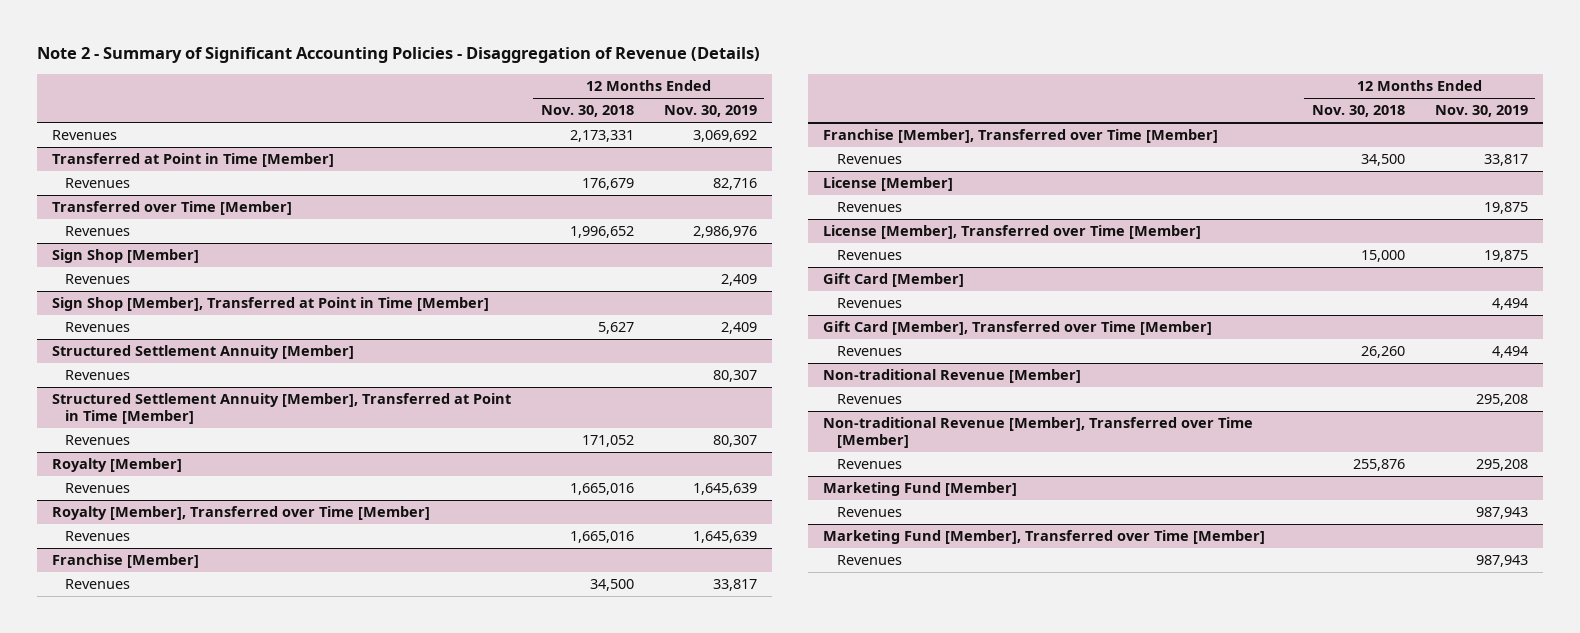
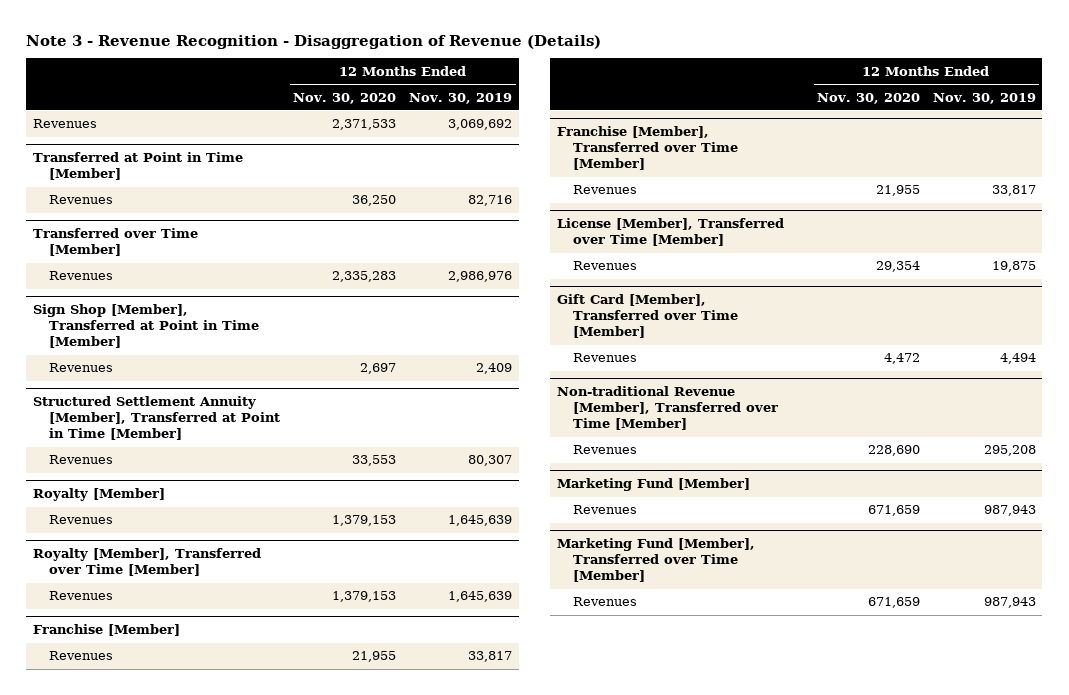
[36,47,760,64] Note 2 - Summary of Significant Accounting Policies - Disaggregation of Revenue (Details) -> [26,34,602,49] Note 3 - Revenue Recognition - Disaggregation of Revenue (Details)
[540,105,634,118] Nov. 30, 2018 -> none
none -> [293,92,397,104] Nov. 30, 2020
[51,249,199,264] Sign Shop [Member] -> none
[65,274,131,285] Revenues -> none
[51,345,354,360] Structured Settlement Annuity [Member] -> none
[65,370,131,381] Revenues -> none
[822,177,953,192] License [Member] -> none
[836,202,902,213] Revenues -> none
[822,273,964,288] Gift Card [Member] -> none
[836,298,902,309] Revenues -> none
[822,369,1081,384] Non-traditional Revenue [Member] -> none
[836,394,902,405] Revenues -> none

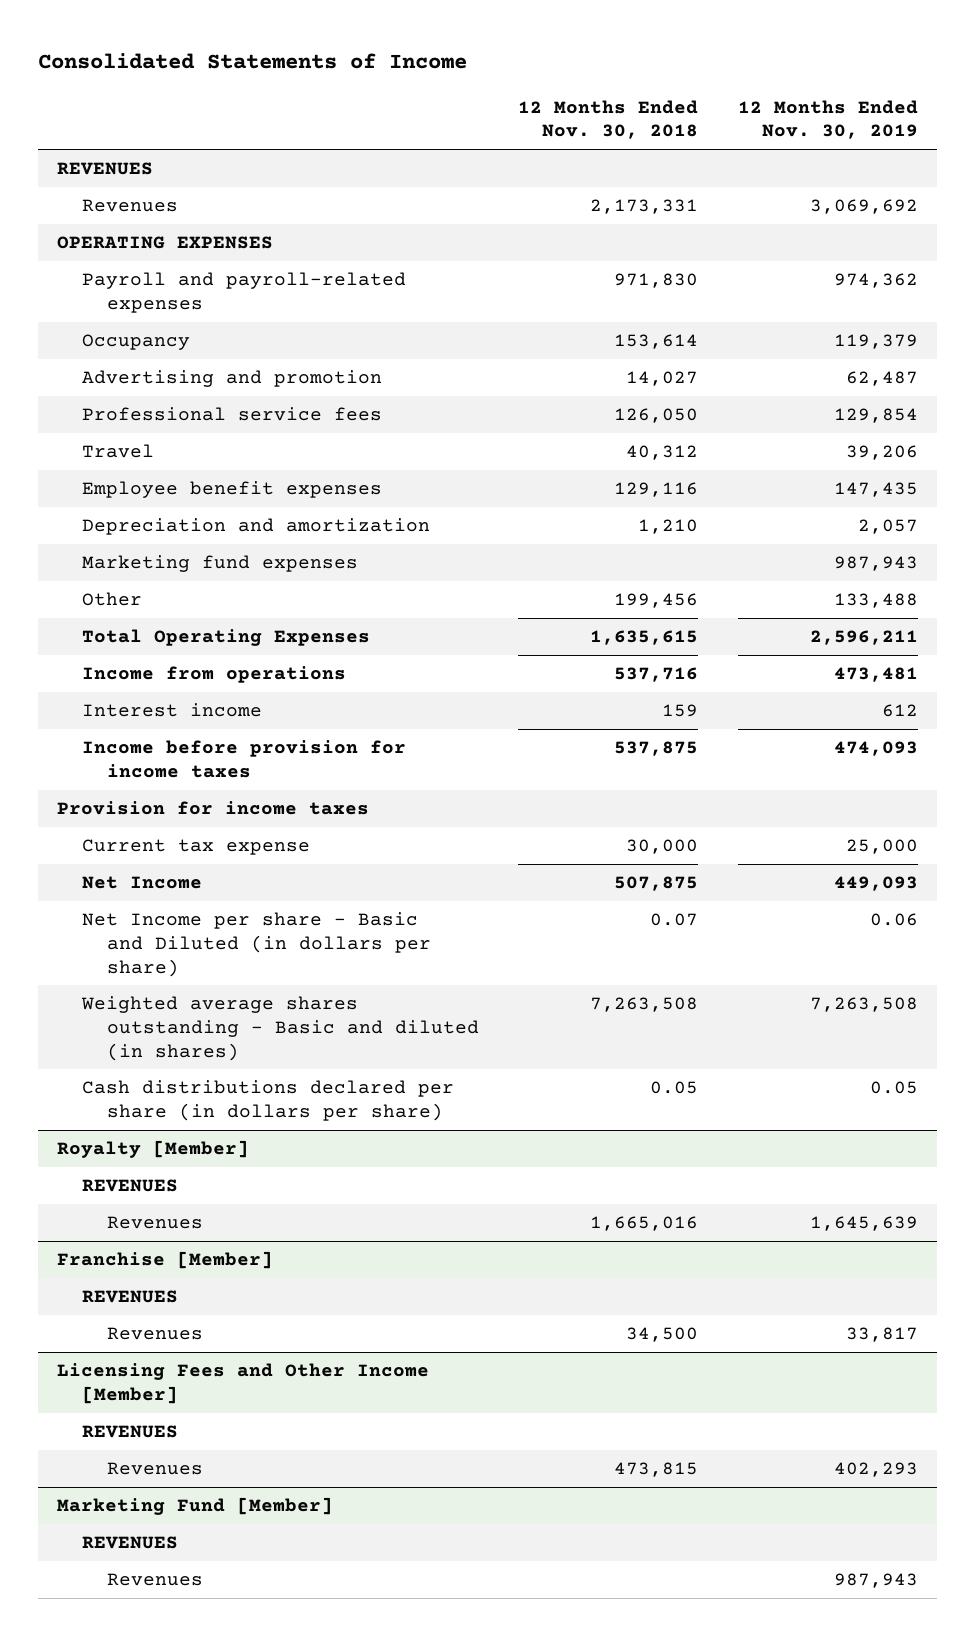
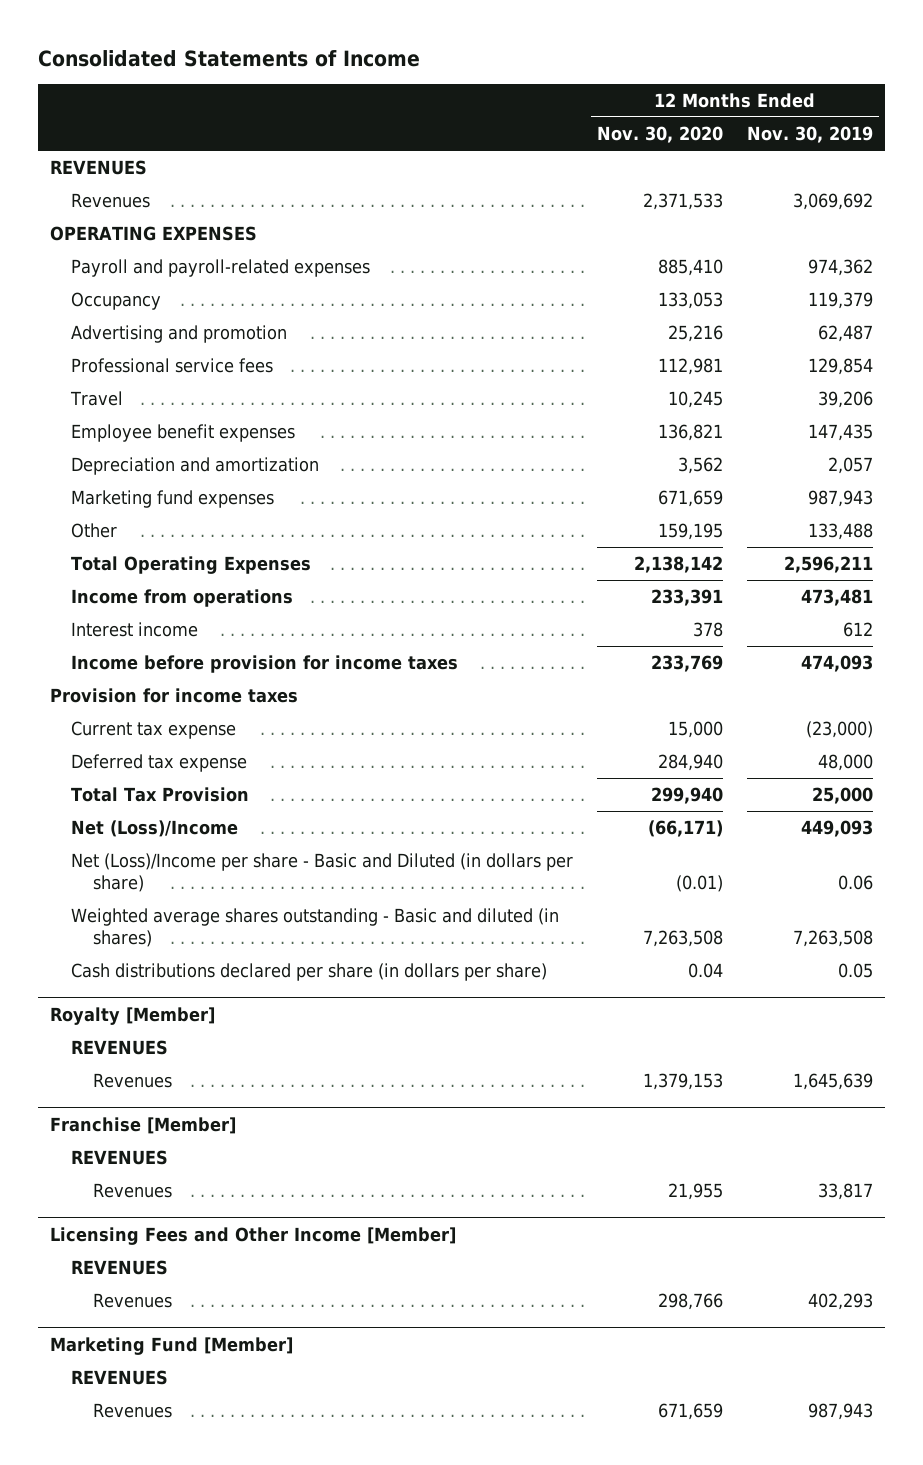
[518,99,699,140] 12 Months Ended Nov. 30, 2018 -> none
none -> [597,126,724,144] Nov. 30, 2020
[845,839,918,855] 25,000 -> [806,721,874,739] (23,000)
none -> [71,754,248,773] Deferred tax expense
none -> [71,787,250,803] Total Tax Provision
[82,876,203,890] Net Income -> [71,820,239,838] Net (Loss)/Income
[82,912,432,977] Net Income per share - Basic and Diluted (in dollars per share) -> [71,853,574,892] Net (Loss)/Income per share - Basic and Diluted (in dollars per share)

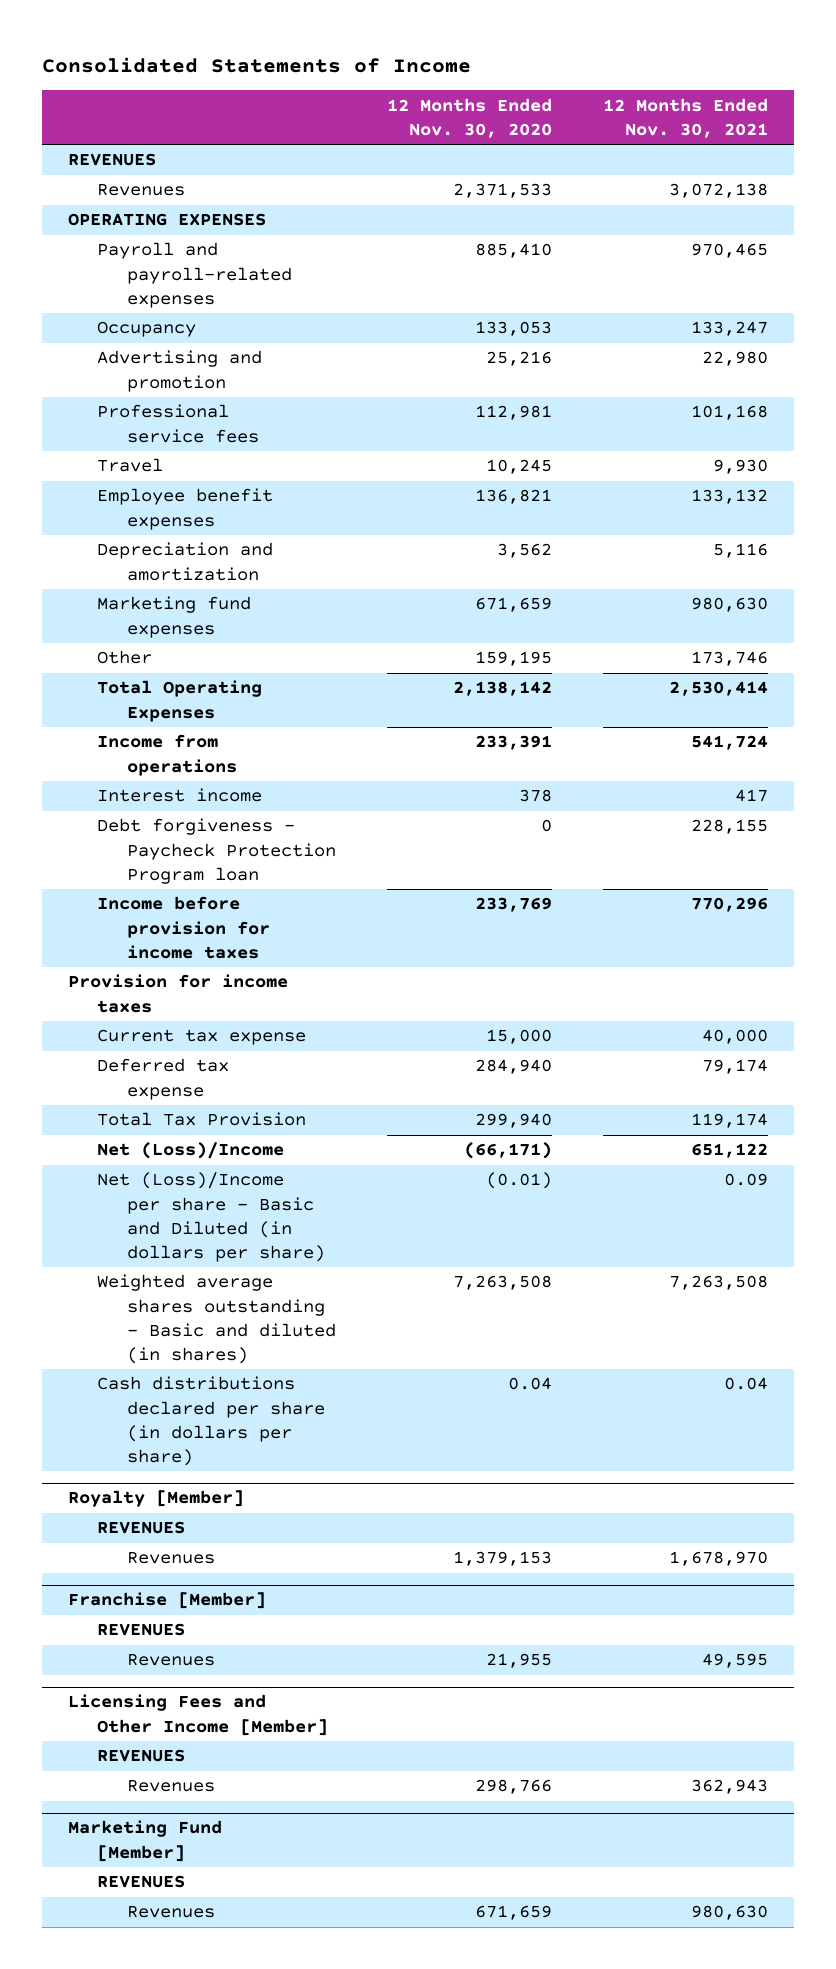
[747,126,874,144] Nov. 30, 2019 -> none
none -> [603,97,769,139] 12 Months Ended Nov. 30, 2021
none -> [97,818,336,884] Debt forgiveness - Paycheck Protection Program loan

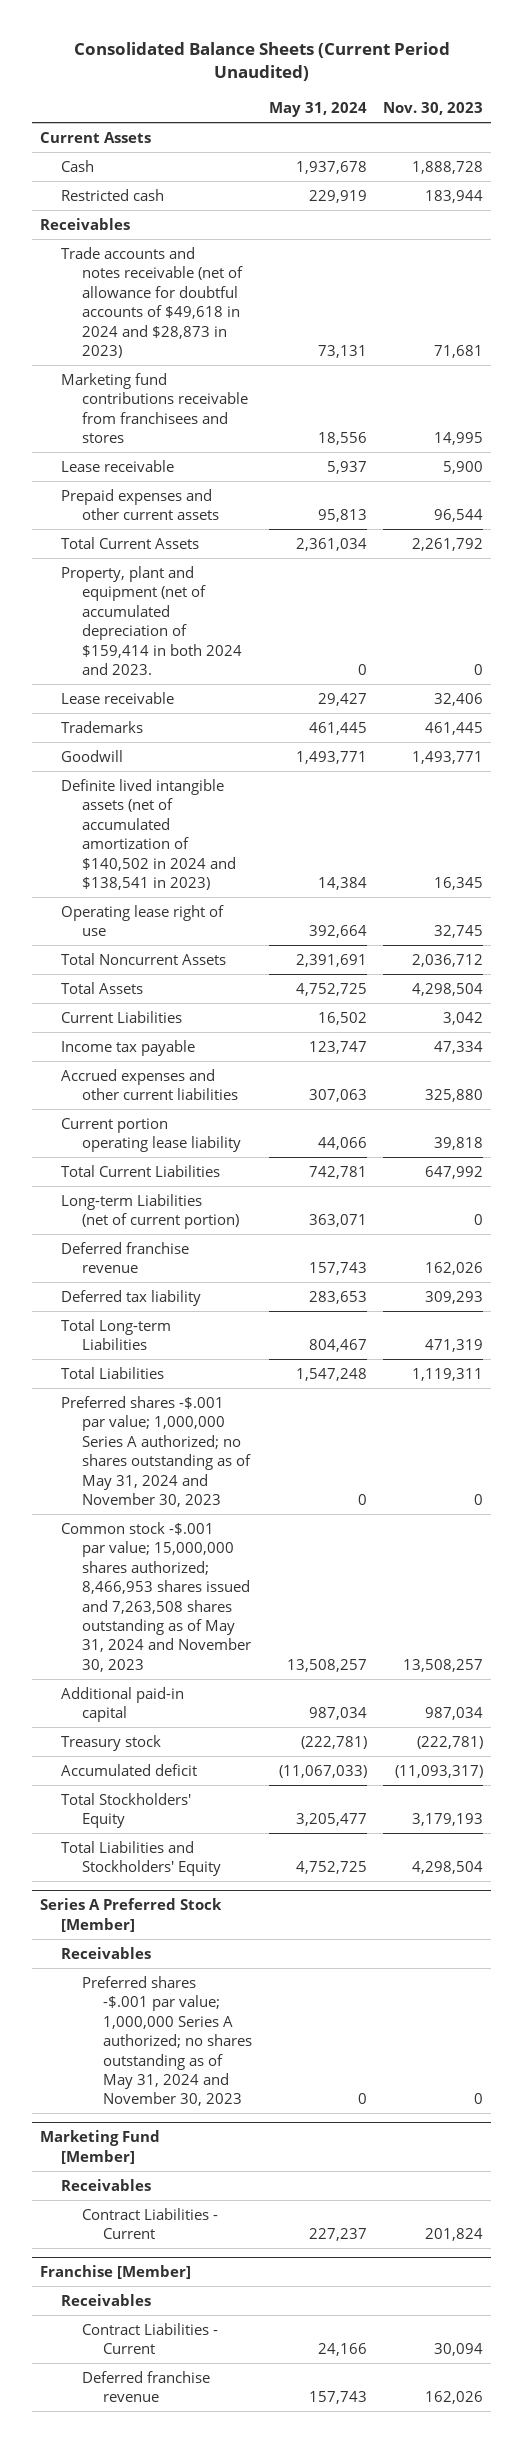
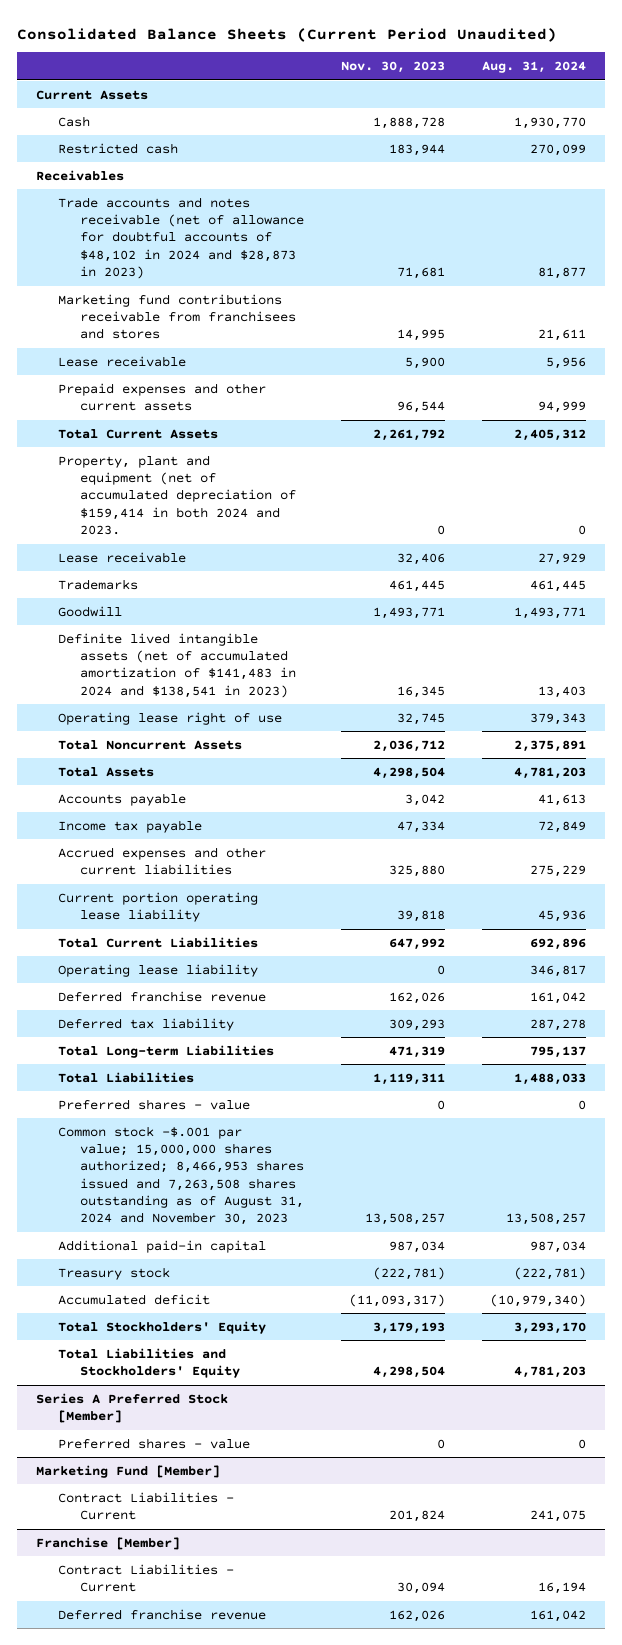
[268,101,367,117] May 31, 2024 -> none
none -> [482,61,587,74] Aug. 31, 2024
[61,246,244,358] Trade accounts and notes receivable (net of allowance for doubtful accounts of $49,618 in 2024 and $28,873 in 2023) -> [57,196,304,280] Trade accounts and notes receivable (net of allowance for doubtful accounts of $48,102 in 2024 and $28,873 in 2023)
[61,778,237,890] Definite lived intangible assets (net of accumulated amortization of $140,502 in 2024 and $138,541 in 2023) -> [57,632,296,698] Definite lived intangible assets (net of accumulated amortization of $141,483 in 2024 and $138,541 in 2023)
[61,1010,183,1023] Current Liabilities -> [57,792,186,806] Accounts payable
[61,1193,240,1230] Long-term Liabilities (net of current portion) -> [57,963,258,977] Operating lease liability
[61,1395,252,1507] Preferred shares -$.001 par value; 1,000,000 Series A authorized; no shares outstanding as of May 31, 2024 and November 30, 2023 -> [57,1098,250,1110] Preferred shares - value
[61,1521,252,1672] Common stock -$.001 par value; 15,000,000 shares authorized; 8,466,953 shares issued and 7,263,508 shares outstanding as of May 31, 2024 and November 30, 2023 -> [57,1125,304,1226] Common stock -$.001 par value; 15,000,000 shares authorized; 8,466,953 shares issued and 7,263,508 shares outstanding as of August 31, 2024 and November 30, 2023
[61,1946,152,1959] Receivables -> none
[82,1975,253,2107] Preferred shares -$.001 par value; 1,000,000 Series A authorized; no shares outstanding as of May 31, 2024 and November 30, 2023 -> [57,1437,250,1449] Preferred shares - value
[61,2178,152,2191] Receivables -> none
[61,2293,152,2306] Receivables -> none

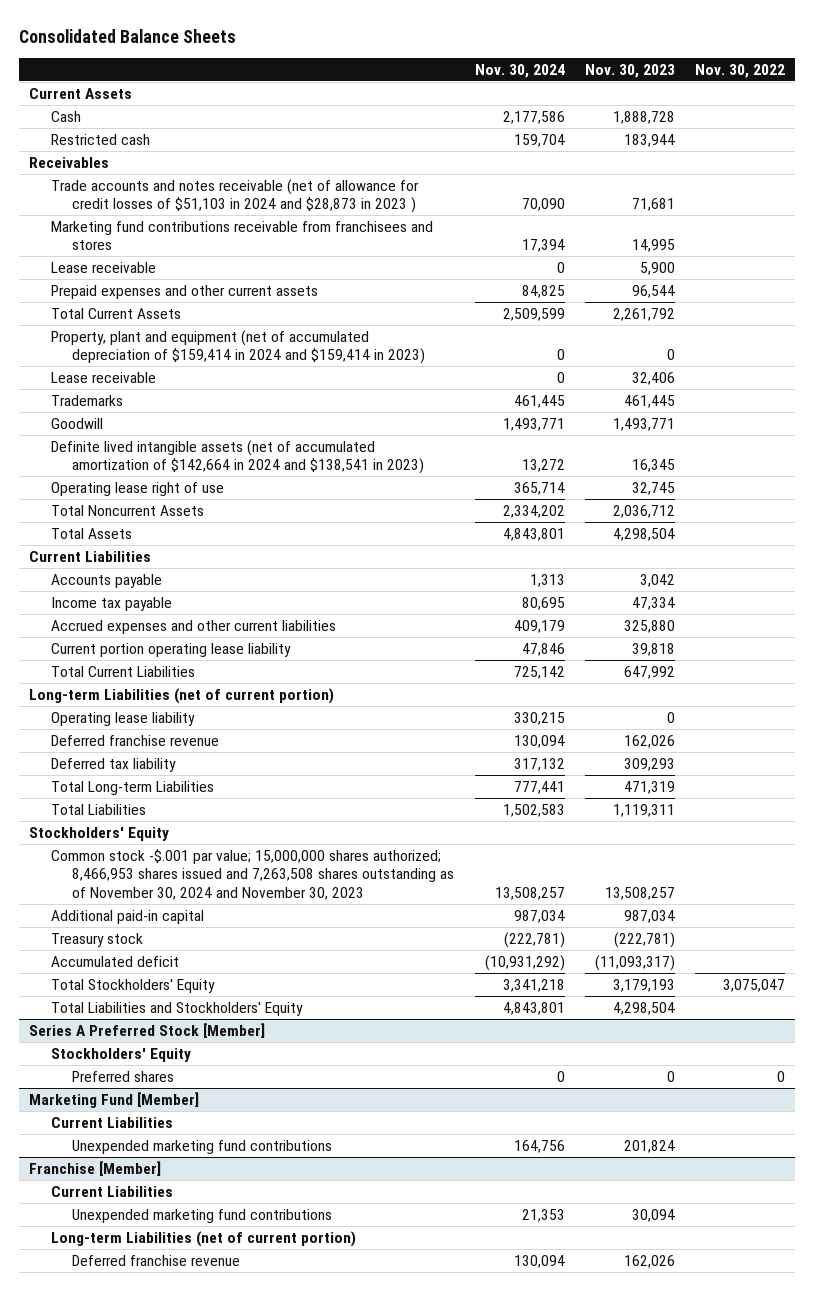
[17,27,558,42] Consolidated Balance Sheets (Current Period Unaudited) -> [19,28,237,43] Consolidated Balance Sheets
[482,61,587,74] Aug. 31, 2024 -> none
none -> [474,64,565,79] Nov. 30, 2024
none -> [695,64,786,79] Nov. 30, 2022
[57,196,304,280] Trade accounts and notes receivable (net of allowance for doubtful accounts of $48,102 in 2024 and $28,873 in 2023) -> [50,178,419,214] Trade accounts and notes receivable (net of allowance for credit losses of $51,103 in 2024 and $28,873 in 2023 )
[57,454,296,536] Property, plant and equipment (net of accumulated depreciation of $159,414 in both 2024 and 2023. -> [50,329,426,365] Property, plant and equipment (net of accumulated depreciation of $159,414 in 2024 and $159,414 in 2023)
[57,632,296,698] Definite lived intangible assets (net of accumulated amortization of $141,483 in 2024 and $138,541 in 2023) -> [50,439,425,475] Definite lived intangible assets (net of accumulated amortization of $142,664 in 2024 and $138,541 in 2023)
none -> [29,550,152,562] Current Liabilities
none -> [29,687,335,704] Long-term Liabilities (net of current portion)
[57,1098,250,1110] Preferred shares - value -> none
none -> [29,826,170,841] Stockholders' Equity
[57,1125,304,1226] Common stock -$.001 par value; 15,000,000 shares authorized; 8,466,953 shares issued and 7,263,508 shares outstanding as of August 31, 2024 and November 30, 2023 -> [50,848,455,900] Common stock -$.001 par value; 15,000,000 shares authorized; 8,466,953 shares issued and 7,263,508 shares outstanding as of November 30, 2024 and November 30, 2023
none -> [50,1047,191,1062] Stockholders' Equity
[57,1437,250,1449] Preferred shares - value -> [72,1070,175,1082] Preferred shares
none -> [50,1116,173,1128] Current Liabilities
[57,1491,234,1521] Contract Liabilities - Current -> [72,1139,333,1154] Unexpended marketing fund contributions
none -> [50,1185,173,1197] Current Liabilities
[57,1563,234,1593] Contract Liabilities - Current -> [72,1208,333,1223] Unexpended marketing fund contributions
none -> [50,1230,356,1247] Long-term Liabilities (net of current portion)

